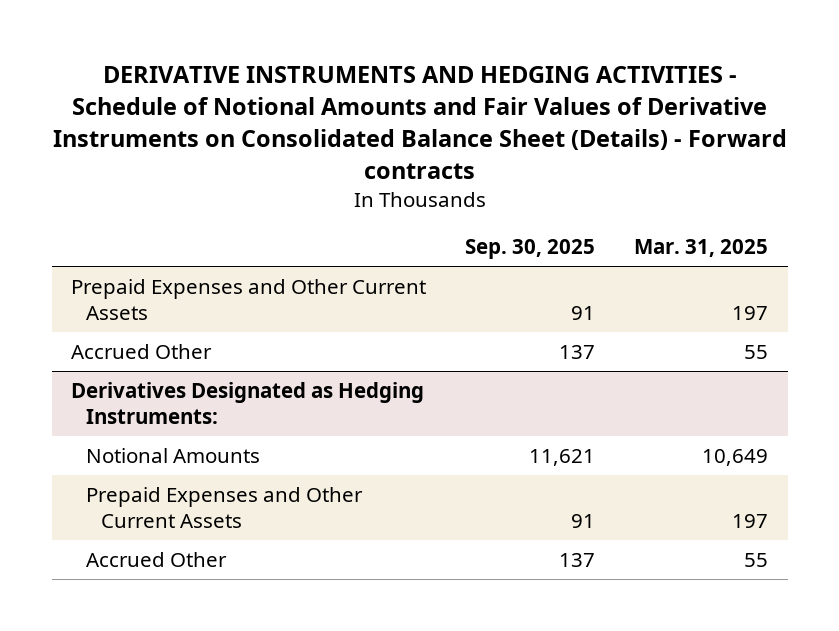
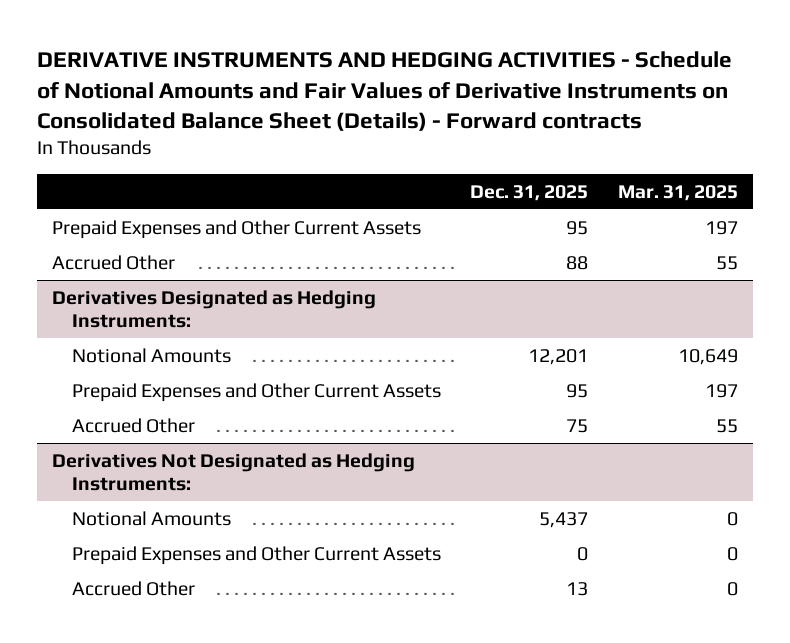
[465,239,596,260] Sep. 30, 2025 -> none
none -> [470,184,589,201] Dec. 31, 2025
none -> [51,452,415,491] Derivatives Not Designated as Hedging Instruments:
none -> [71,510,231,526] Notional Amounts
none -> [71,545,441,565] Prepaid Expenses and Other Current Assets
none -> [71,580,195,596] Accrued Other

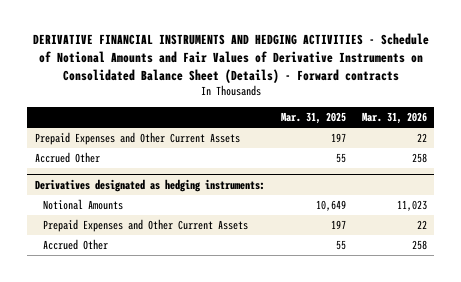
[36,51,732,131] DERIVATIVE INSTRUMENTS AND HEDGING ACTIVITIES - Schedule of Notional Amounts and Fair Values of Derivative Instruments on Consolidated Balance Sheet (Details) - Forward contracts -> [32,33,429,83] DERIVATIVE FINANCIAL INSTRUMENTS AND HEDGING ACTIVITIES - Schedule of Notional Amounts and Fair Values of Derivative Instruments on Consolidated Balance Sheet (Details) - Forward contracts
[470,184,589,201] Dec. 31, 2025 -> none
none -> [361,112,427,125] Mar. 31, 2026
[51,289,376,328] Derivatives Designated as Hedging Instruments: -> [34,179,265,193] Derivatives designated as hedging instruments:
[51,452,415,491] Derivatives Not Designated as Hedging Instruments: -> none
[71,510,231,526] Notional Amounts -> none
[71,545,441,565] Prepaid Expenses and Other Current Assets -> none
[71,580,195,596] Accrued Other -> none

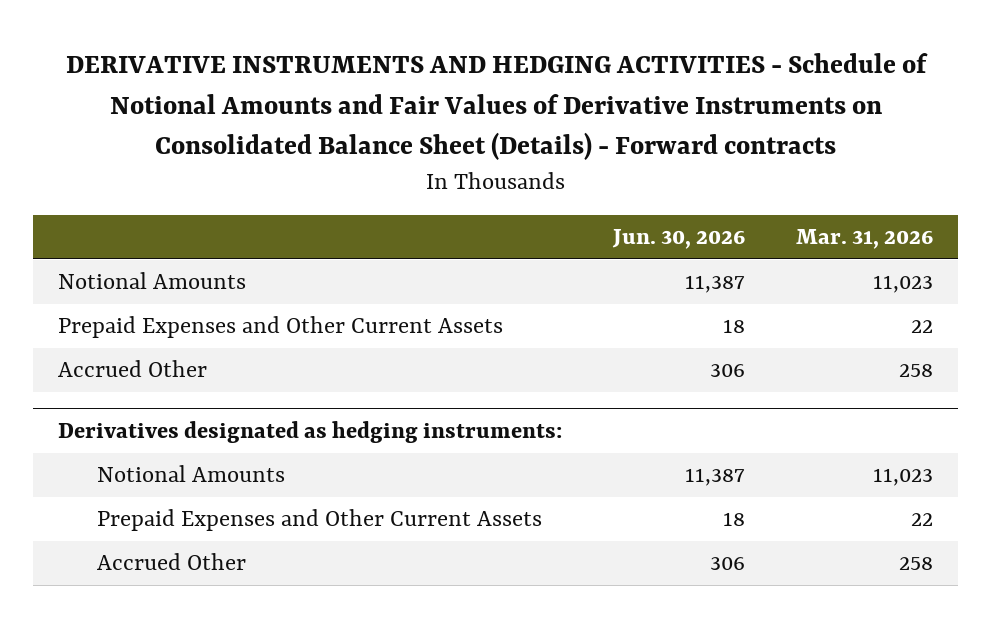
[32,33,429,83] DERIVATIVE FINANCIAL INSTRUMENTS AND HEDGING ACTIVITIES - Schedule of Notional Amounts and Fair Values of Derivative Instruments on Consolidated Balance Sheet (Details) - Forward contracts -> [65,53,928,160] DERIVATIVE INSTRUMENTS AND HEDGING ACTIVITIES - Schedule of Notional Amounts and Fair Values of Derivative Instruments on Consolidated Balance Sheet (Details) - Forward contracts
[280,112,346,125] Mar. 31, 2025 -> none
none -> [612,229,746,250] Jun. 30, 2026
none -> [58,272,247,290] Notional Amounts

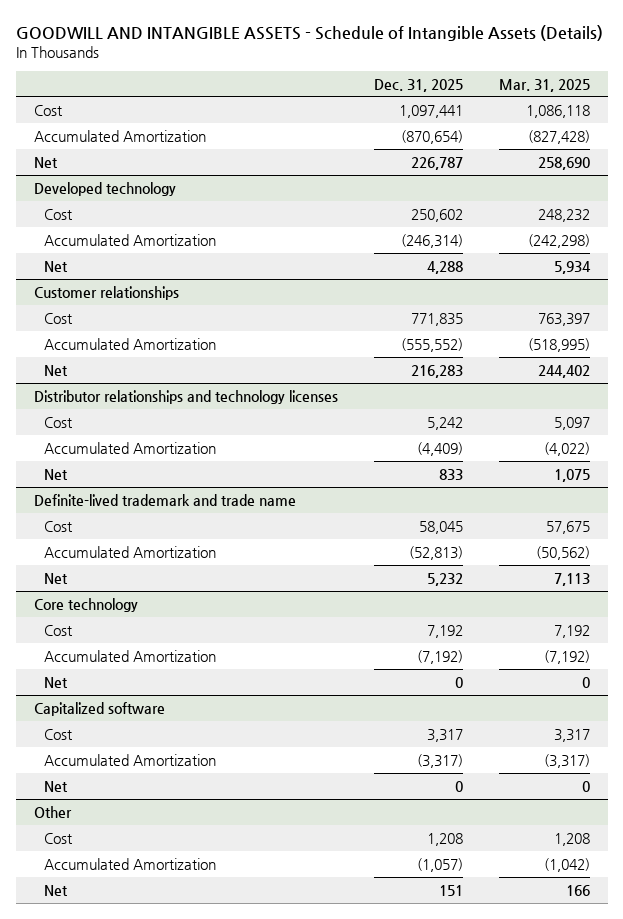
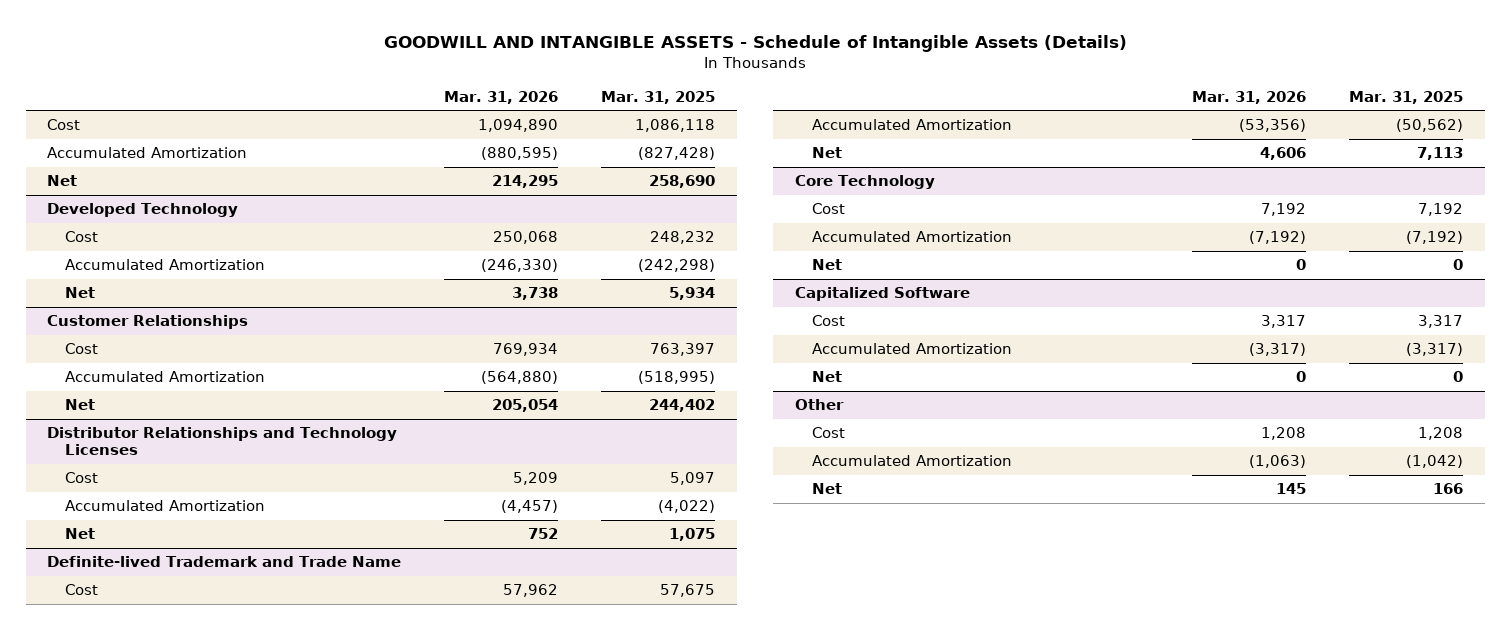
[373,78,463,92] Dec. 31, 2025 -> none
none -> [444,90,559,104] Mar. 31, 2026
[33,181,176,196] Developed technology -> [47,203,239,218] Developed Technology
[33,285,179,300] Customer relationships -> [47,315,249,330] Customer Relationships
[33,389,338,404] Distributor relationships and technology licenses -> [47,427,398,456] Distributor Relationships and Technology Licenses
[33,493,296,506] Definite-lived trademark and trade name -> [47,556,402,568] Definite-lived Trademark and Trade Name
[33,597,138,612] Core technology -> [794,175,935,190] Core Technology
[33,701,165,716] Capitalized software -> [794,287,970,302] Capitalized Software

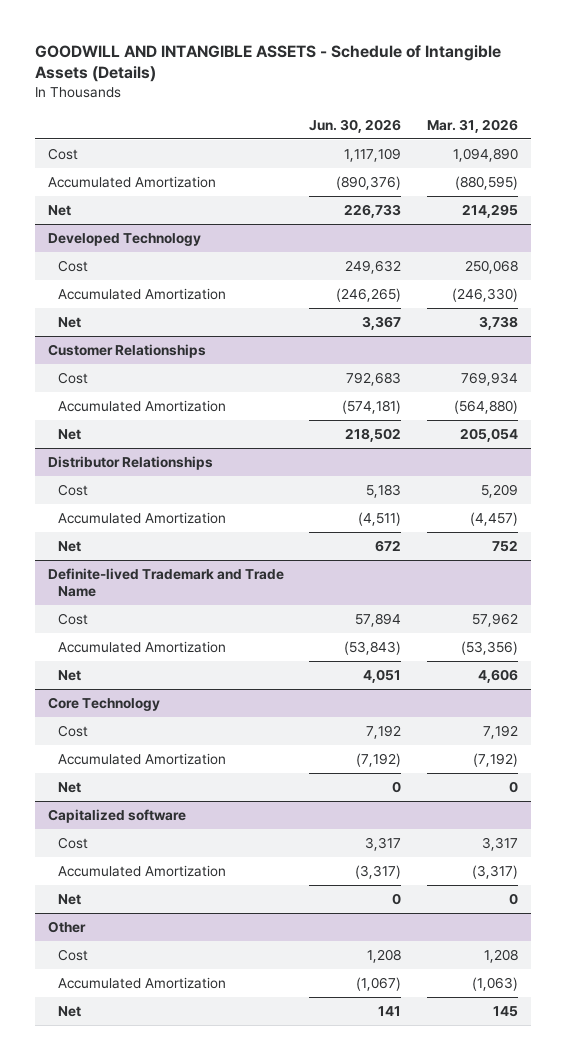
[601,90,716,104] Mar. 31, 2025 -> none
none -> [309,118,402,133] Jun. 30, 2026
[47,427,398,456] Distributor Relationships and Technology Licenses -> [47,455,213,470] Distributor Relationships
[794,287,970,302] Capitalized Software -> [47,808,186,823] Capitalized software

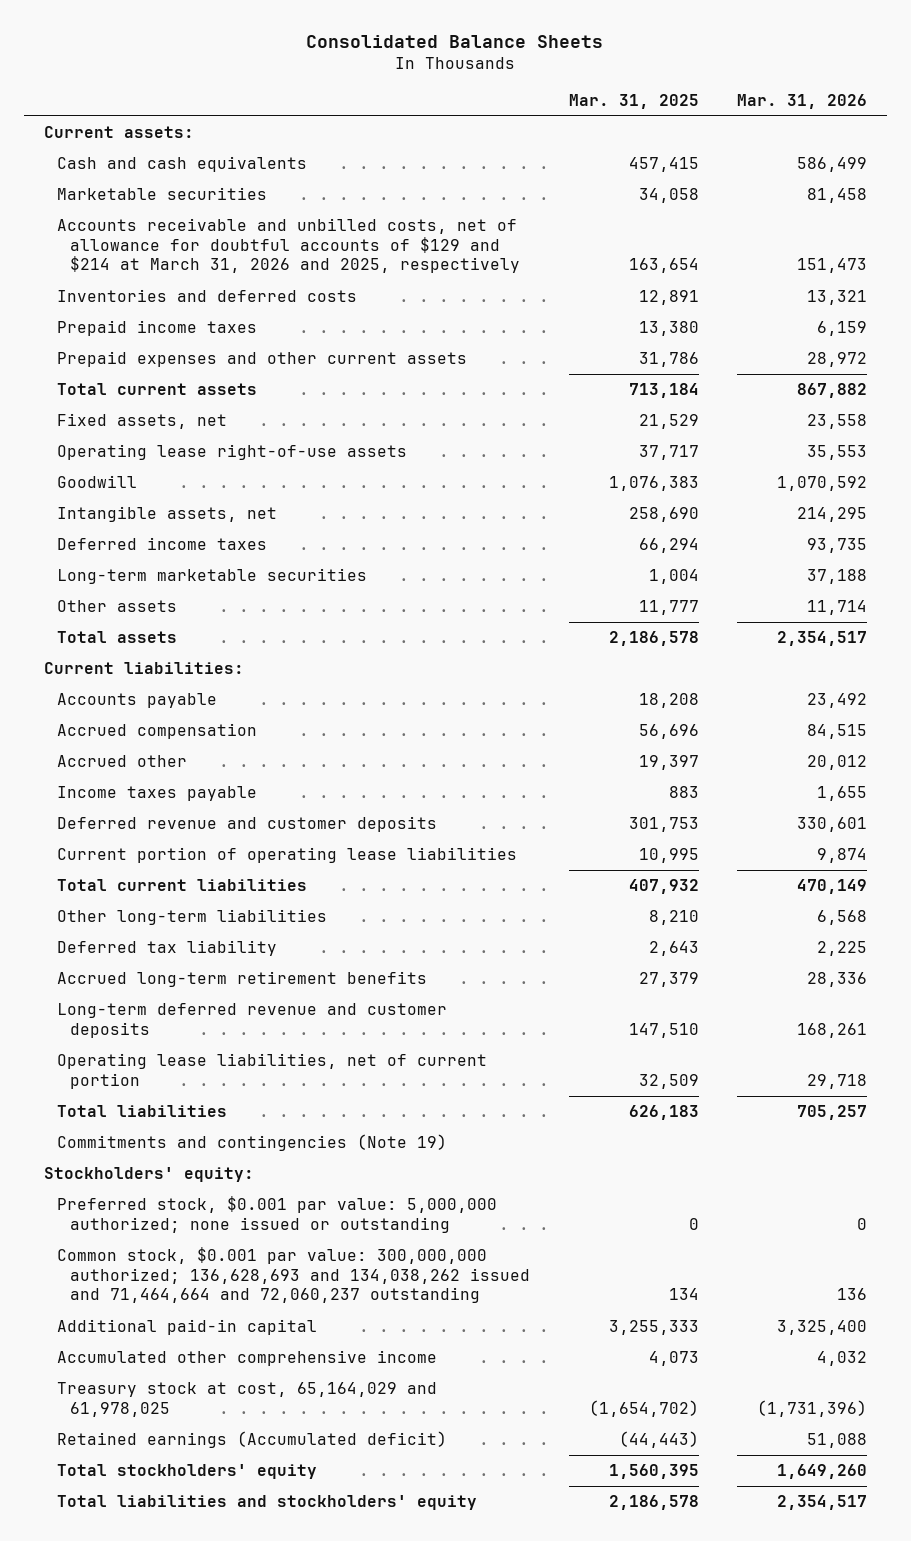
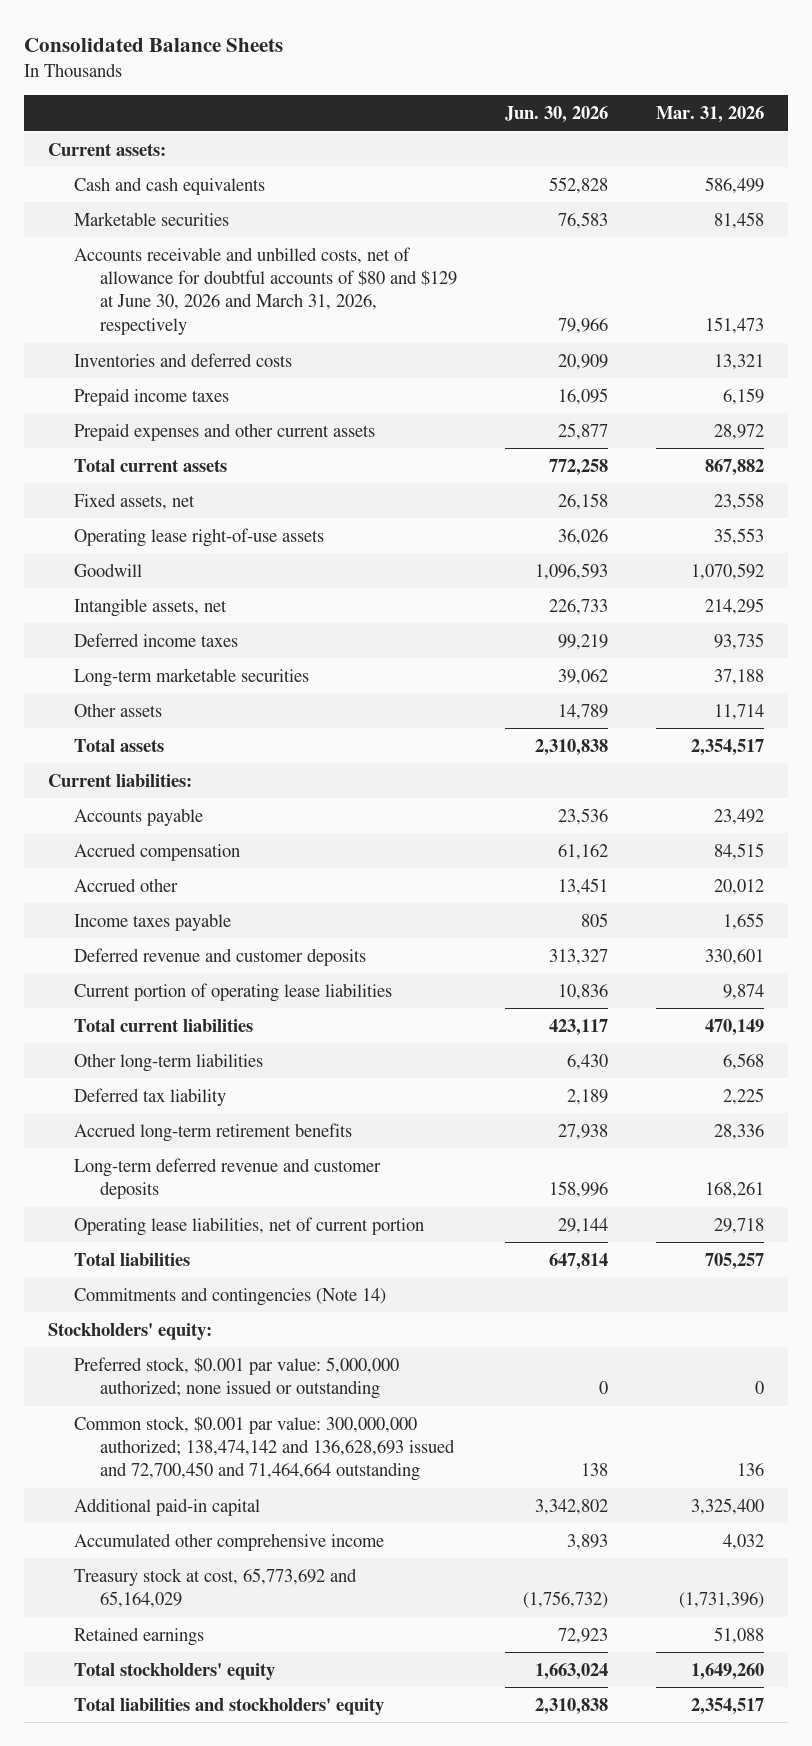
[568,93,699,109] Mar. 31, 2025 -> none
none -> [504,105,608,123] Jun. 30, 2026
[56,218,520,274] Accounts receivable and unbilled costs, net of allowance for doubtful accounts of $129 and $214 at March 31, 2026 and 2025, respectively -> [73,246,457,335] Accounts receivable and unbilled costs, net of allowance for doubtful accounts of $80 and $129 at June 30, 2026 and March 31, 2026, respectively
[56,1134,447,1152] Commitments and contingencies (Note 19) -> [73,1286,386,1306] Commitments and contingencies (Note 14)
[56,1247,530,1304] Common stock, $0.001 par value: 300,000,000 authorized; 136,628,693 and 134,038,262 issued and 71,464,664 and 72,060,237 outstanding -> [73,1415,455,1482] Common stock, $0.001 par value: 300,000,000 authorized; 138,474,142 and 136,628,693 issued and 72,700,450 and 71,464,664 outstanding
[56,1382,437,1417] Treasury stock at cost, 65,164,029 and 61,978,025 -> [73,1567,357,1609] Treasury stock at cost, 65,773,692 and 65,164,029
[56,1431,447,1449] Retained earnings (Accumulated deficit) -> [73,1626,204,1646] Retained earnings

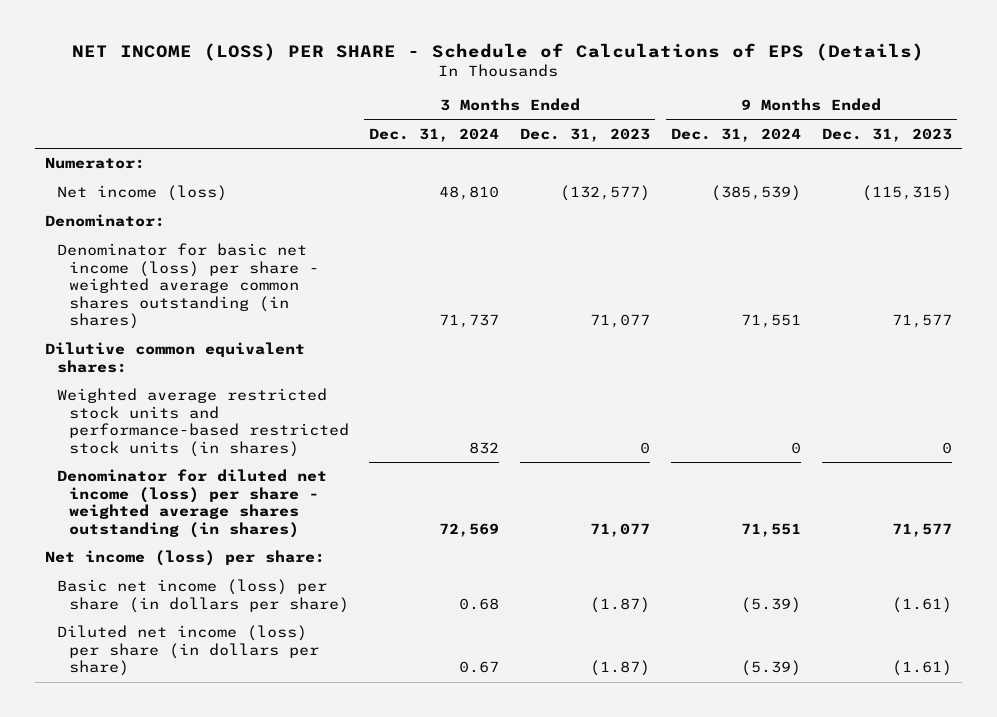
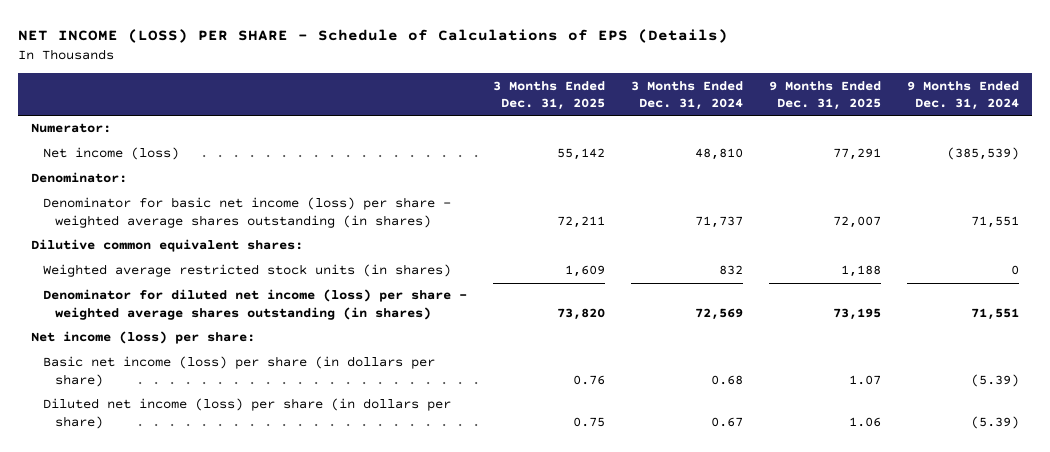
[520,127,651,142] Dec. 31, 2023 -> none
[821,127,952,142] Dec. 31, 2023 -> none
none -> [493,80,606,111] 3 Months Ended Dec. 31, 2025
none -> [769,80,882,111] 9 Months Ended Dec. 31, 2025
[56,243,319,330] Denominator for basic net income (loss) per share - weighted average common shares outstanding (in shares) -> [43,197,452,229] Denominator for basic net income (loss) per share - weighted average shares outstanding (in shares)
[56,388,349,457] Weighted average restricted stock units and performance-based restricted stock units (in shares) -> [43,264,452,278] Weighted average restricted stock units (in shares)

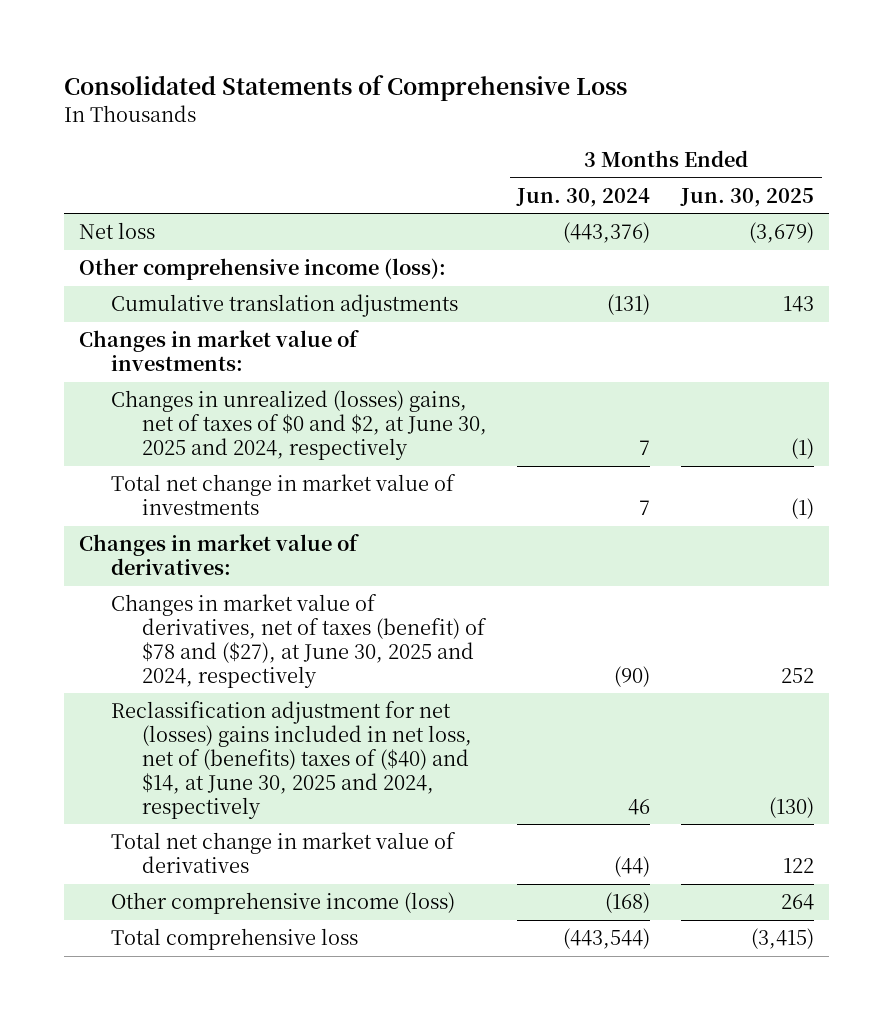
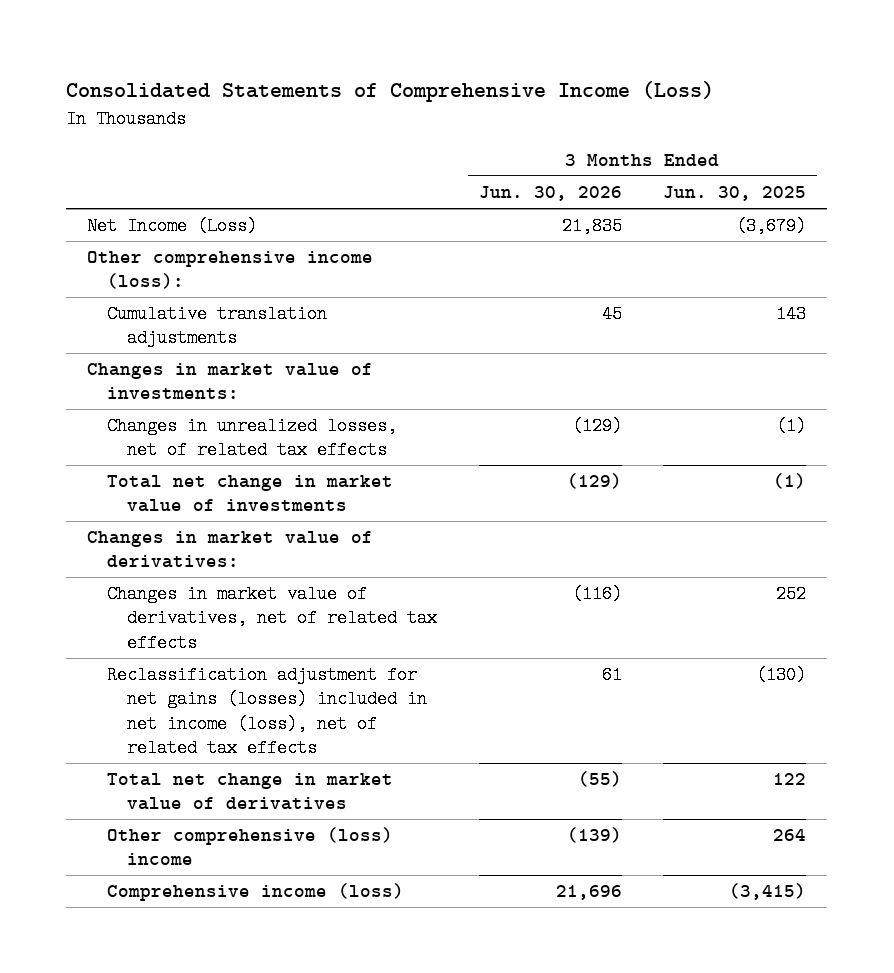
[63,74,627,101] Consolidated Statements of Comprehensive Loss -> [66,81,715,103] Consolidated Statements of Comprehensive Income (Loss)
[516,187,651,207] Jun. 30, 2024 -> none
none -> [478,186,622,202] Jun. 30, 2026
[79,222,156,240] Net loss -> [87,217,258,236] Net Income (Loss)
[110,390,487,460] Changes in unrealized (losses) gains, net of taxes of $0 and $2, at June 30, 2025 and 2024, respectively -> [107,417,398,460] Changes in unrealized losses, net of related tax effects
[110,594,487,688] Changes in market value of derivatives, net of taxes (benefit) of $78 and ($27), at June 30, 2025 and 2024, respectively -> [107,585,437,652] Changes in market value of derivatives, net of related tax effects
[110,701,472,819] Reclassification adjustment for net (losses) gains included in net loss, net of (benefits) taxes of ($40) and $14, at June 30, 2025 and 2024, respectively -> [107,666,427,758] Reclassification adjustment for net gains (losses) included in net income (loss), net of related tax effects
[110,892,455,915] Other comprehensive income (loss) -> [107,827,394,866] Other comprehensive (loss) income
[110,928,358,951] Total comprehensive loss -> [107,883,405,902] Comprehensive income (loss)

